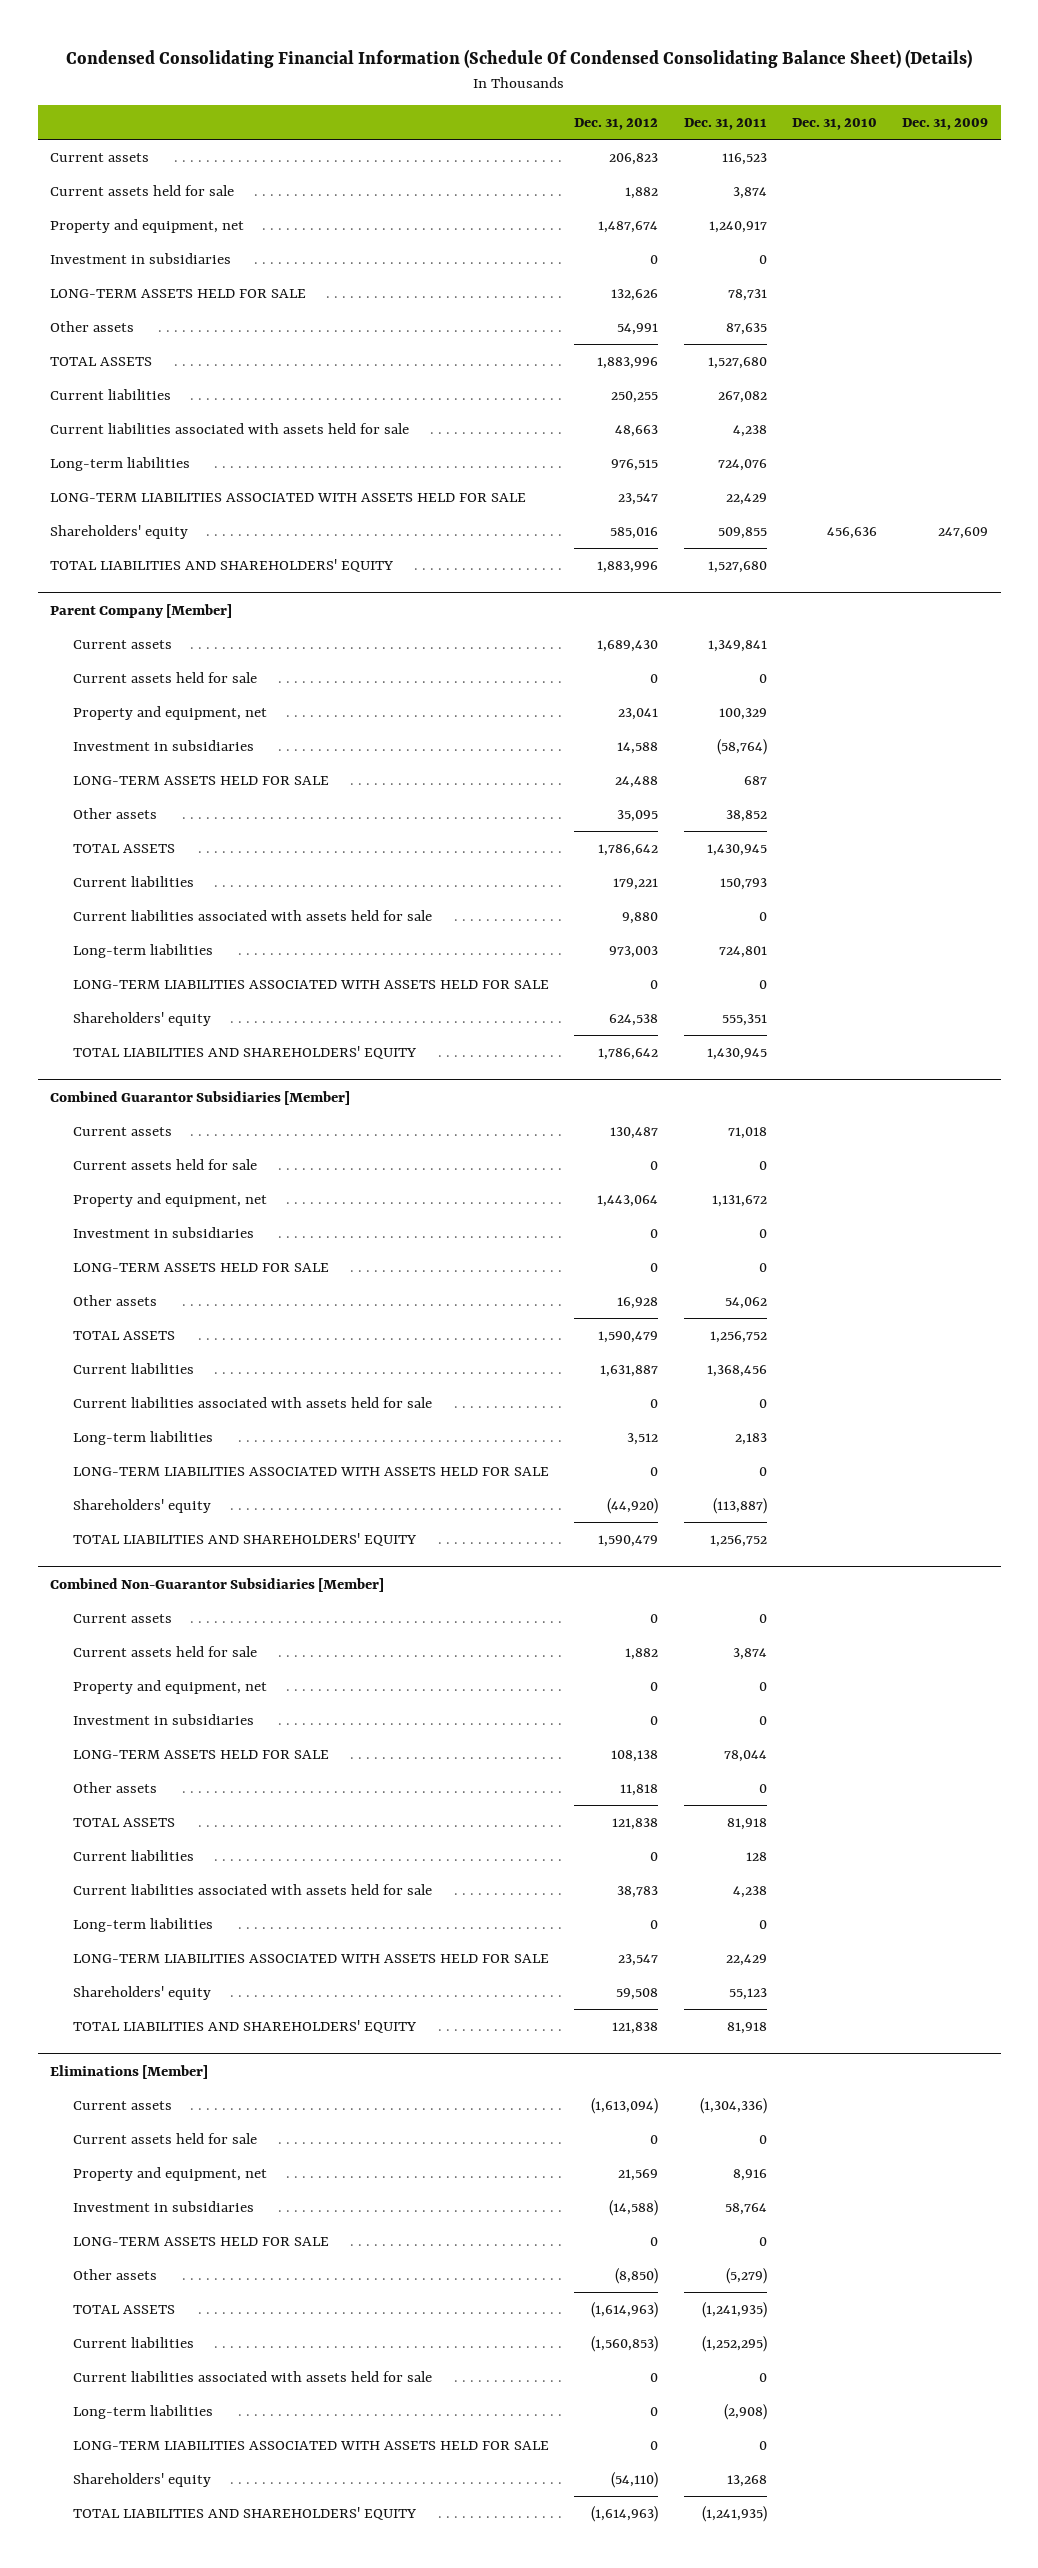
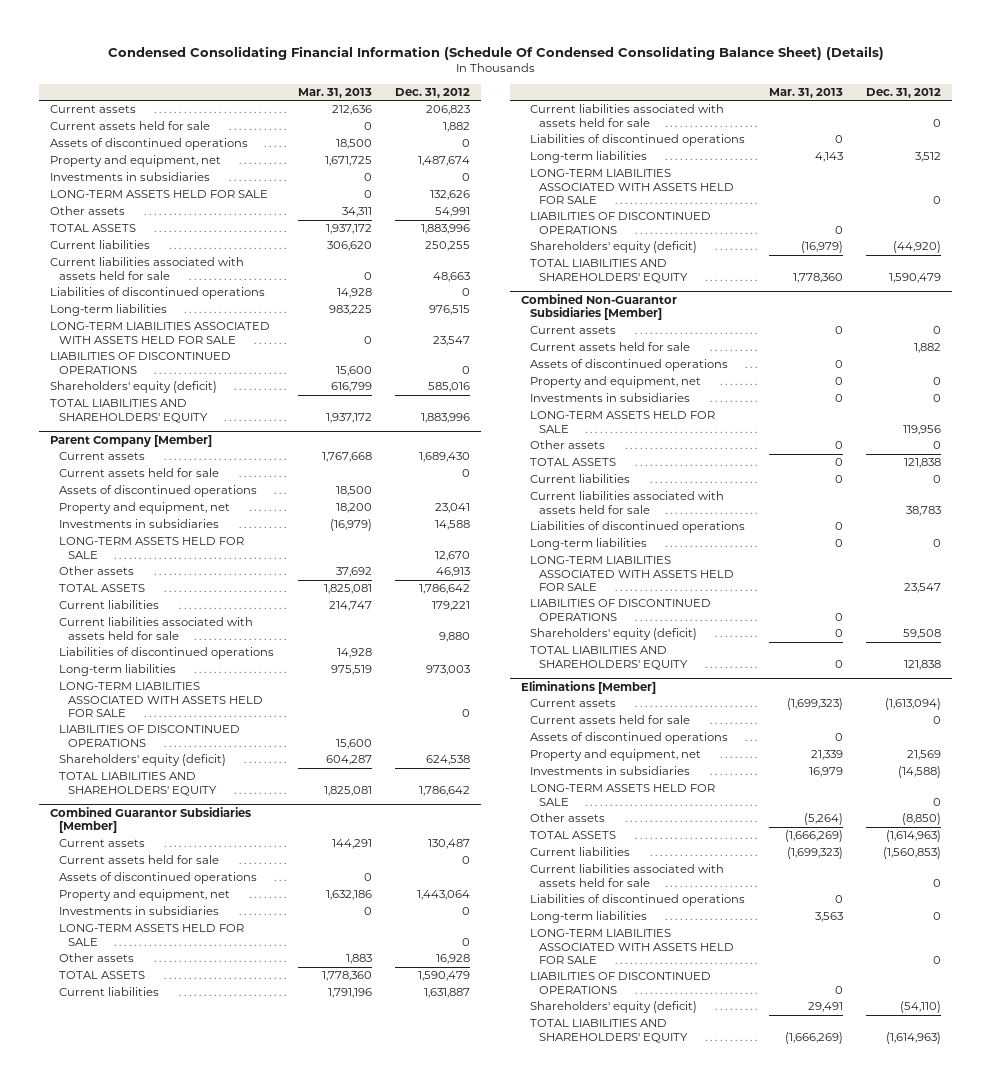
[683,117,767,130] Dec. 31, 2011 -> none
[791,117,877,130] Dec. 31, 2010 -> none
[902,117,989,130] Dec. 31, 2009 -> none
none -> [297,87,372,98] Mar. 31, 2013
none -> [50,138,249,151] Assets of discontinued operations
[50,253,232,265] Investment in subsidiaries -> [50,172,211,182] Investments in subsidiaries
none -> [50,287,266,300] Liabilities of discontinued operations
none -> [50,352,232,374] LIABILITIES OF DISCONTINUED OPERATIONS
[50,525,189,540] Shareholders' equity -> [50,381,218,394] Shareholders' equity (deficit)
none -> [59,485,258,498] Assets of discontinued operations
[73,740,255,752] Investment in subsidiaries -> [59,519,220,529] Investments in subsidiaries
[615,776,659,789] 24,488 -> [434,550,470,561] 12,670
[617,810,659,823] 35,095 -> [435,567,470,578] 46,913
none -> [59,647,275,660] Liabilities of discontinued operations
none -> [59,725,241,747] LIABILITIES OF DISCONTINUED OPERATIONS
[73,1012,212,1027] Shareholders' equity -> [59,754,227,767] Shareholders' equity (deficit)
none -> [59,872,258,885] Assets of discontinued operations
[73,1227,255,1239] Investment in subsidiaries -> [59,906,220,916] Investments in subsidiaries
none -> [530,134,746,147] Liabilities of discontinued operations
none -> [530,212,712,234] LIABILITIES OF DISCONTINUED OPERATIONS
[73,1499,212,1514] Shareholders' equity -> [530,241,698,254] Shareholders' equity (deficit)
none -> [530,359,729,372] Assets of discontinued operations
[73,1714,255,1726] Investment in subsidiaries -> [530,393,691,403] Investments in subsidiaries
[611,1750,659,1763] 108,138 -> [902,424,941,435] 119,956
[620,1784,659,1797] 11,818 -> [932,441,941,450] 0
none -> [530,521,746,534] Liabilities of discontinued operations
none -> [530,599,712,621] LIABILITIES OF DISCONTINUED OPERATIONS
[73,1986,212,2001] Shareholders' equity -> [530,628,698,641] Shareholders' equity (deficit)
none -> [530,732,729,745] Assets of discontinued operations
[73,2201,255,2213] Investment in subsidiaries -> [530,766,691,776] Investments in subsidiaries
none -> [530,894,746,907] Liabilities of discontinued operations
none -> [530,972,712,994] LIABILITIES OF DISCONTINUED OPERATIONS
[73,2473,212,2488] Shareholders' equity -> [530,1001,698,1014] Shareholders' equity (deficit)

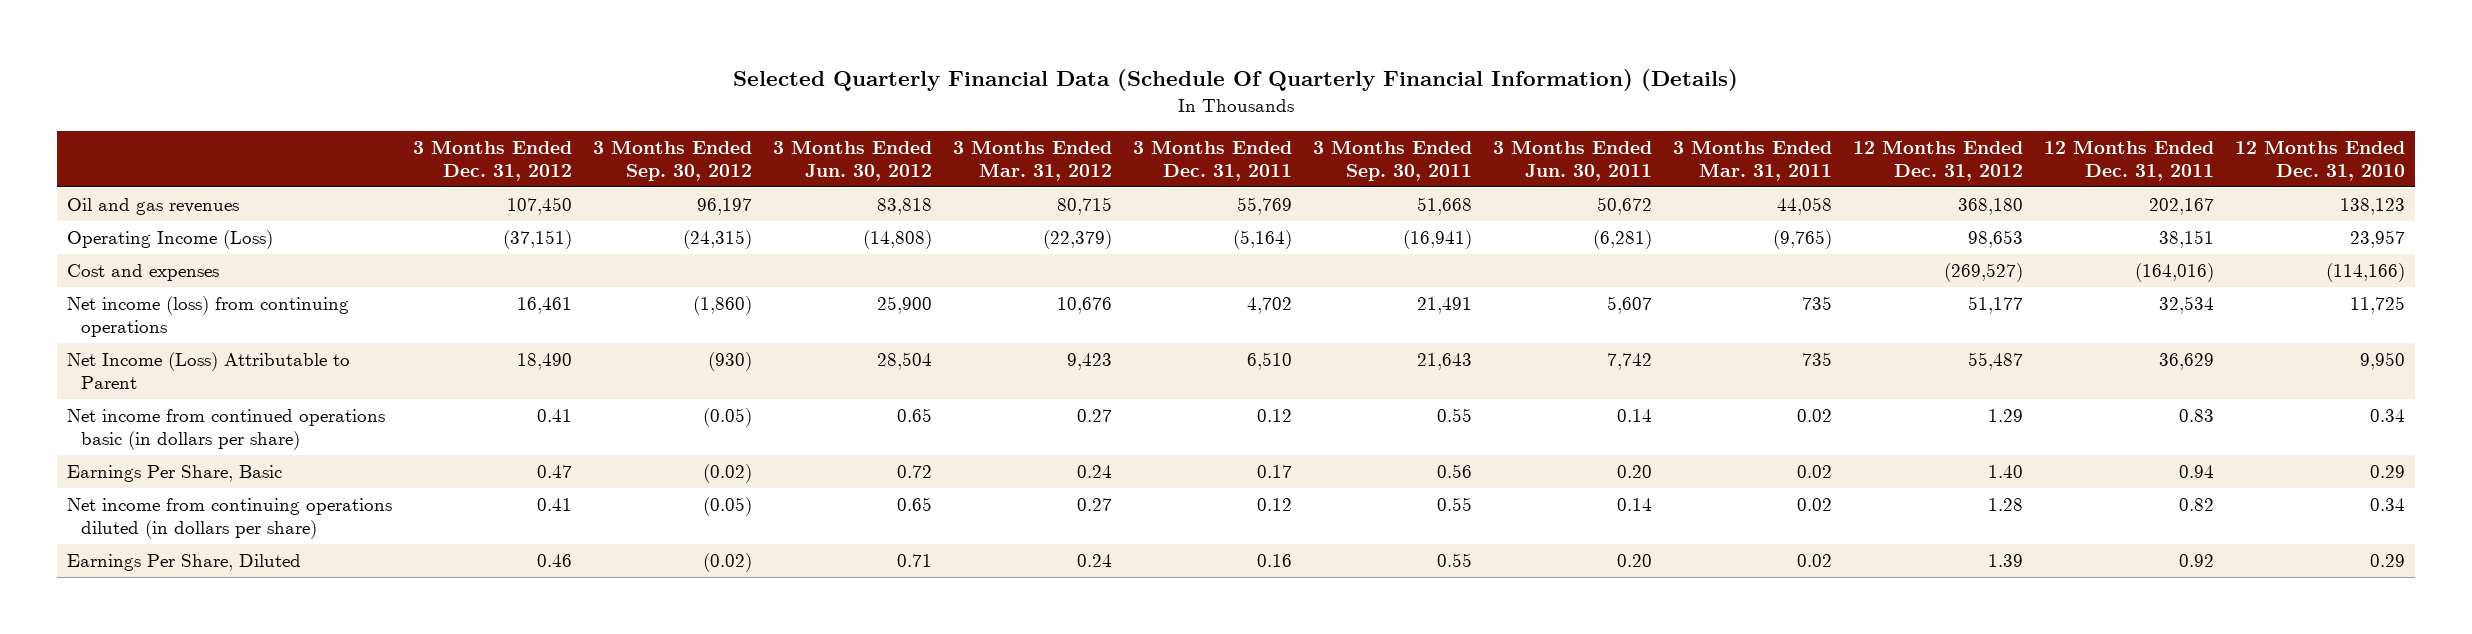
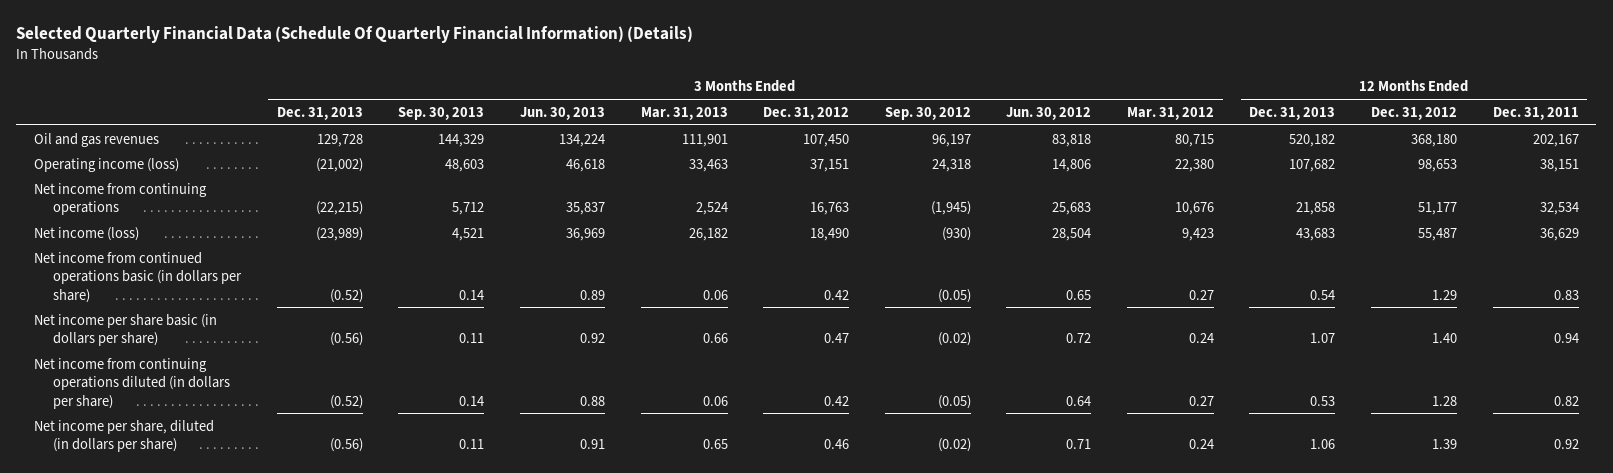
[1133,140,1293,181] 3 Months Ended Dec. 31, 2011 -> none
[1312,140,1472,181] 3 Months Ended Sep. 30, 2011 -> none
[1492,140,1652,181] 3 Months Ended Jun. 30, 2011 -> none
[1672,140,1832,181] 3 Months Ended Mar. 31, 2011 -> none
[2234,140,2405,181] 12 Months Ended Dec. 31, 2010 -> none
none -> [276,106,363,120] Dec. 31, 2013
none -> [398,106,485,120] Sep. 30, 2013
none -> [519,106,605,120] Jun. 30, 2013
none -> [640,106,728,120] Mar. 31, 2013
none -> [1249,106,1336,120] Dec. 31, 2013
[67,264,220,282] Cost and expenses -> none
[67,230,274,250] Operating Income (Loss) -> [34,157,180,172] Operating income (loss)
[503,230,573,250] (37,151) -> [810,158,850,172] 37,151
[683,230,753,250] (24,315) -> [931,158,971,172] 24,318
[863,230,933,250] (14,808) -> [1052,158,1092,172] 14,806
[1043,230,1113,250] (22,379) -> [1174,158,1214,172] 22,380
[67,296,350,337] Net income (loss) from continuing operations -> [34,182,208,216] Net income from continuing operations
[517,297,573,315] 16,461 -> [810,202,850,216] 16,763
[693,296,753,316] (1,860) -> [930,201,971,216] (1,945)
[877,296,933,315] 25,900 -> [1052,202,1092,216] 25,683
[67,352,351,389] Net Income (Loss) Attributable to Parent -> [34,226,140,241] Net income (loss)
[537,409,573,423] 0.41 -> [824,289,850,300] 0.42
[67,465,283,483] Earnings Per Share, Basic -> [34,313,218,347] Net income per share basic (in dollars per share)
[537,498,573,512] 0.41 -> [824,395,850,406] 0.42
[897,497,933,512] 0.65 -> [1066,395,1092,406] 0.64
[67,554,302,572] Earnings Per Share, Diluted -> [34,419,215,453] Net income per share, diluted (in dollars per share)

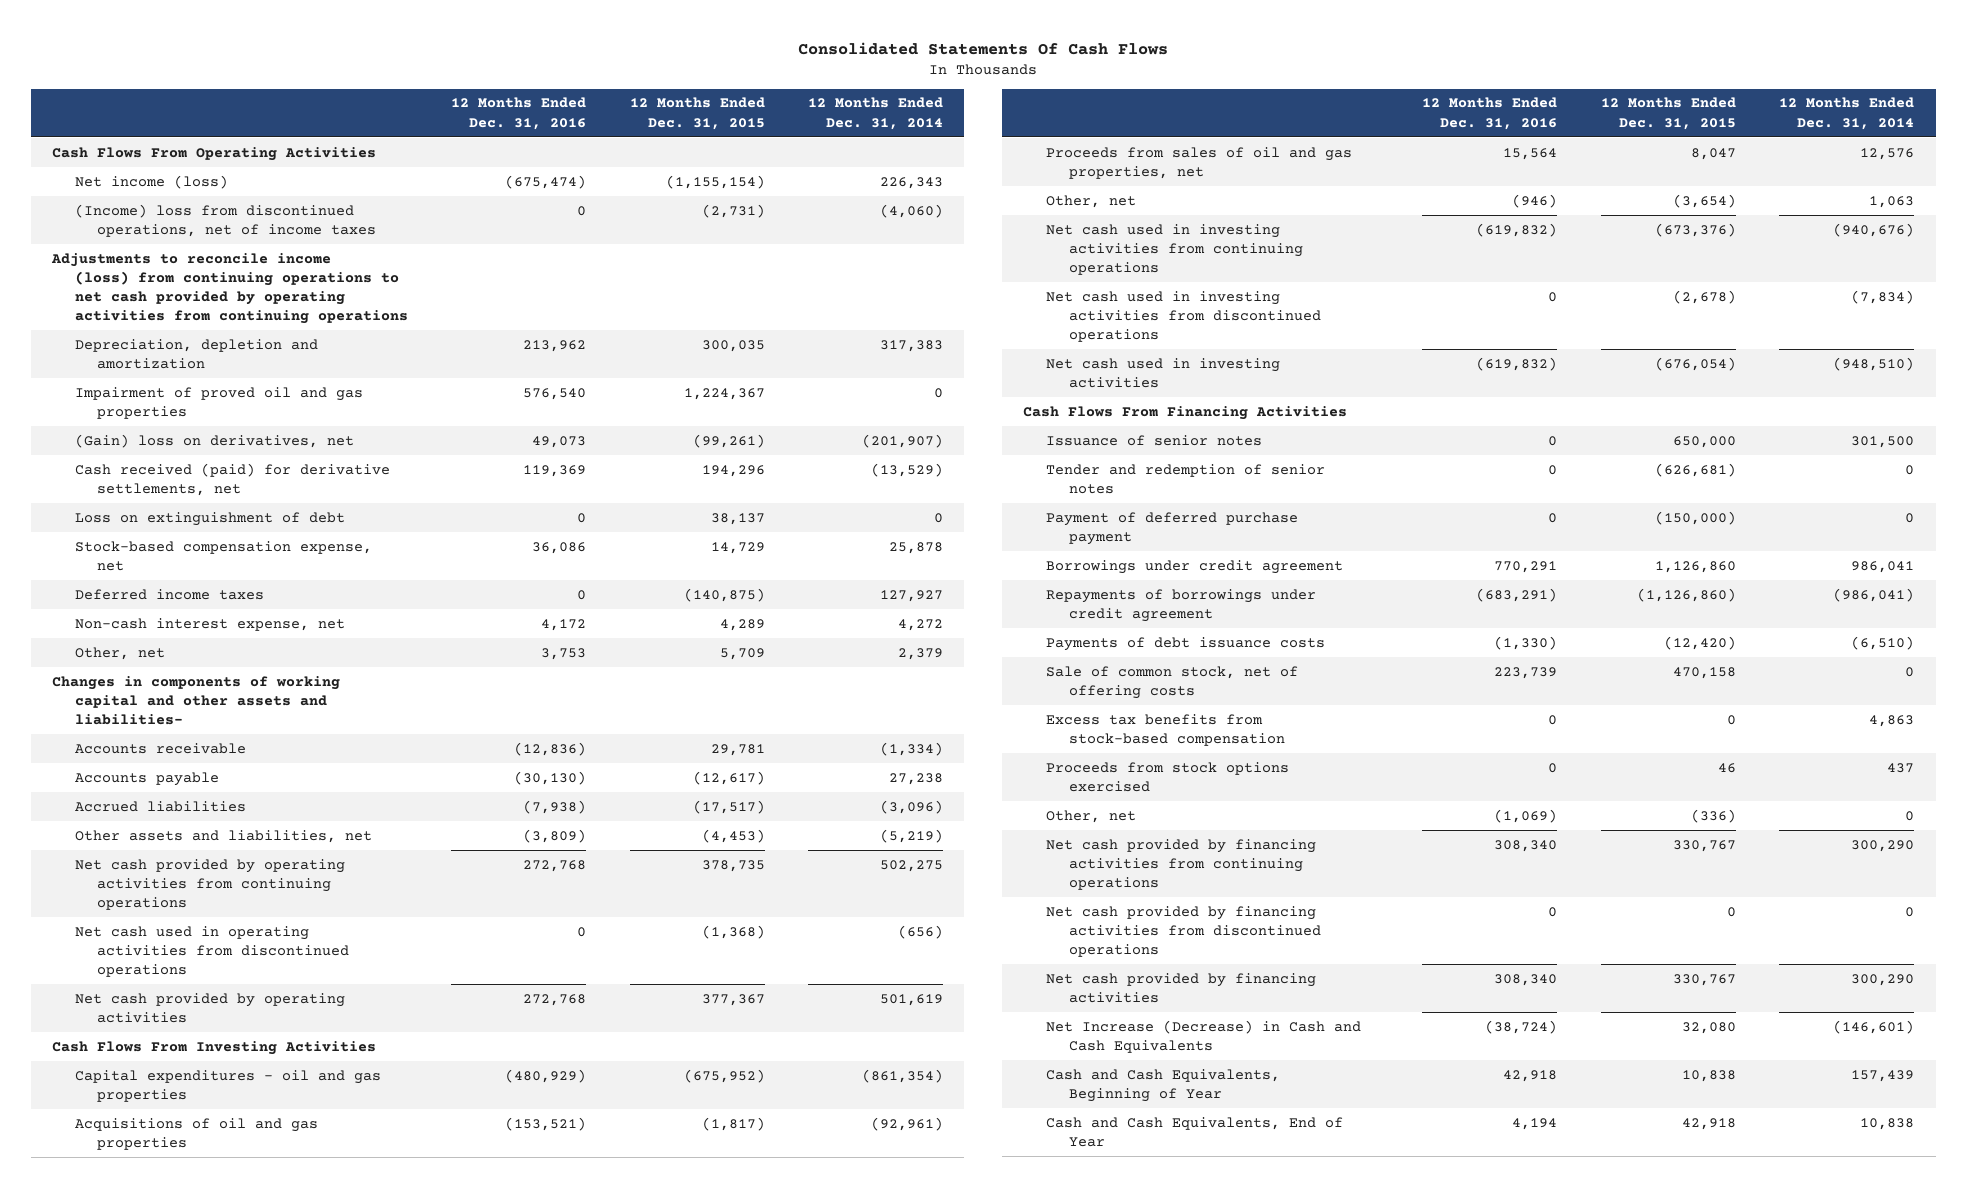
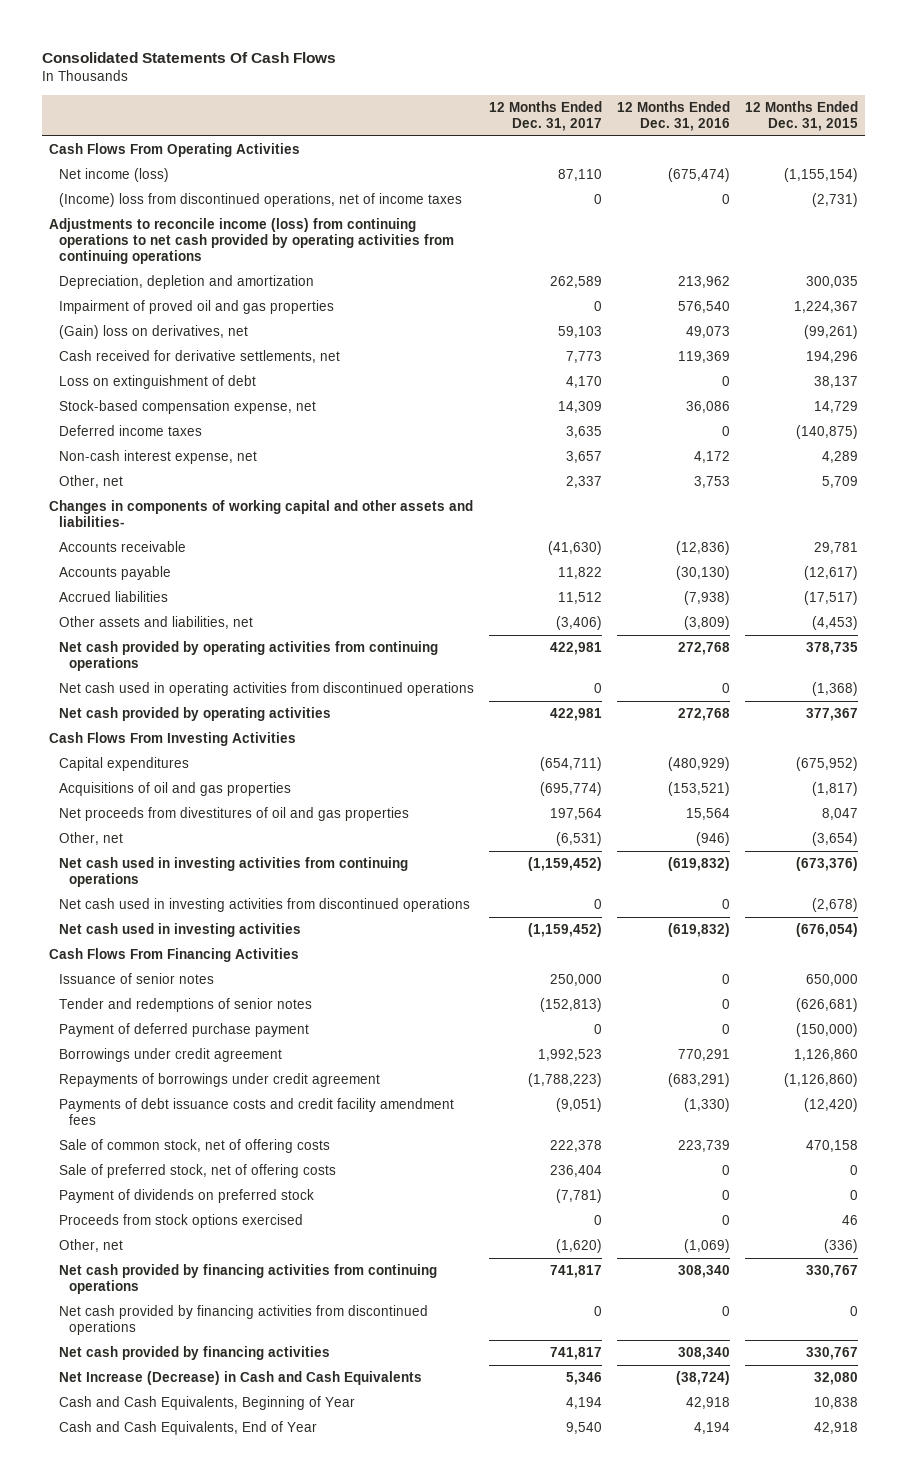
[807,97,943,130] 12 Months Ended Dec. 31, 2014 -> none
none -> [488,101,602,131] 12 Months Ended Dec. 31, 2017
[74,462,390,496] Cash received (paid) for derivative settlements, net -> [59,350,341,364] Cash received for derivative settlements, net
[74,1069,381,1102] Capital expenditures - oil and gas properties -> [59,757,190,772] Capital expenditures
[1045,146,1352,179] Proceeds from sales of oil and gas properties, net -> [59,807,410,822] Net proceeds from divestitures of oil and gas properties
[1045,463,1325,494] Tender and redemption of senior notes -> [59,998,313,1013] Tender and redemptions of senior notes
[1045,636,1325,651] Payments of debt issuance costs -> [59,1098,455,1126] Payments of debt issuance costs and credit facility amendment fees
[1045,713,1285,746] Excess tax benefits from stock-based compensation -> none
none -> [59,1164,337,1179] Sale of preferred stock, net of offering costs
none -> [59,1189,315,1204] Payment of dividends on preferred stock

